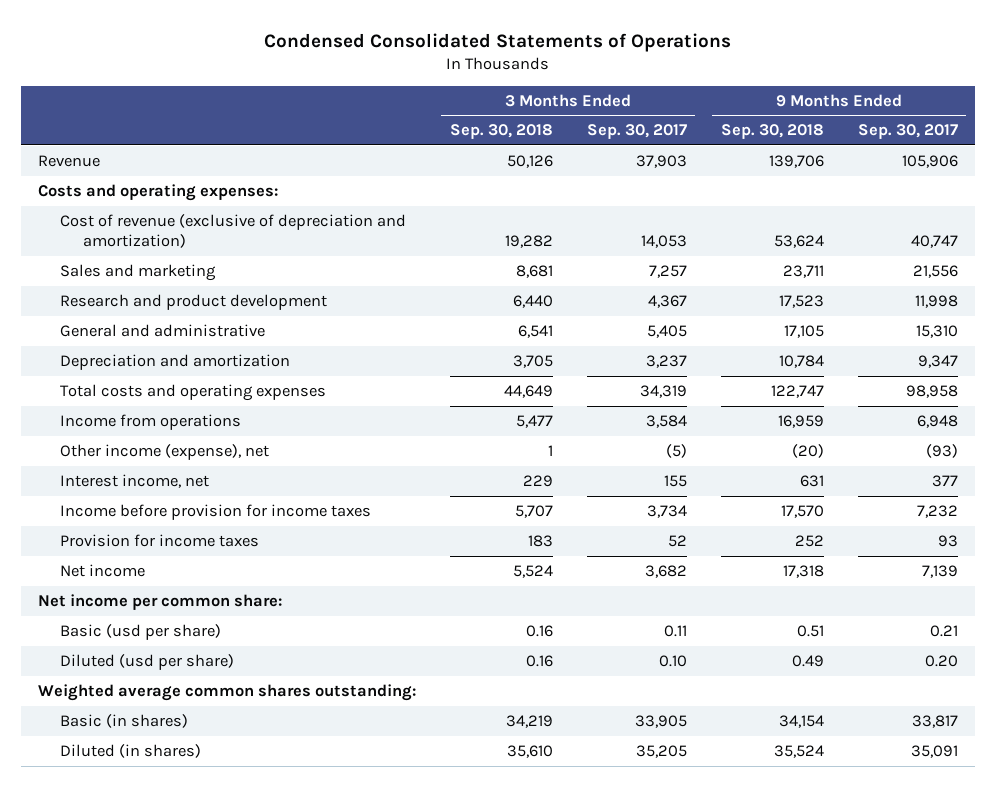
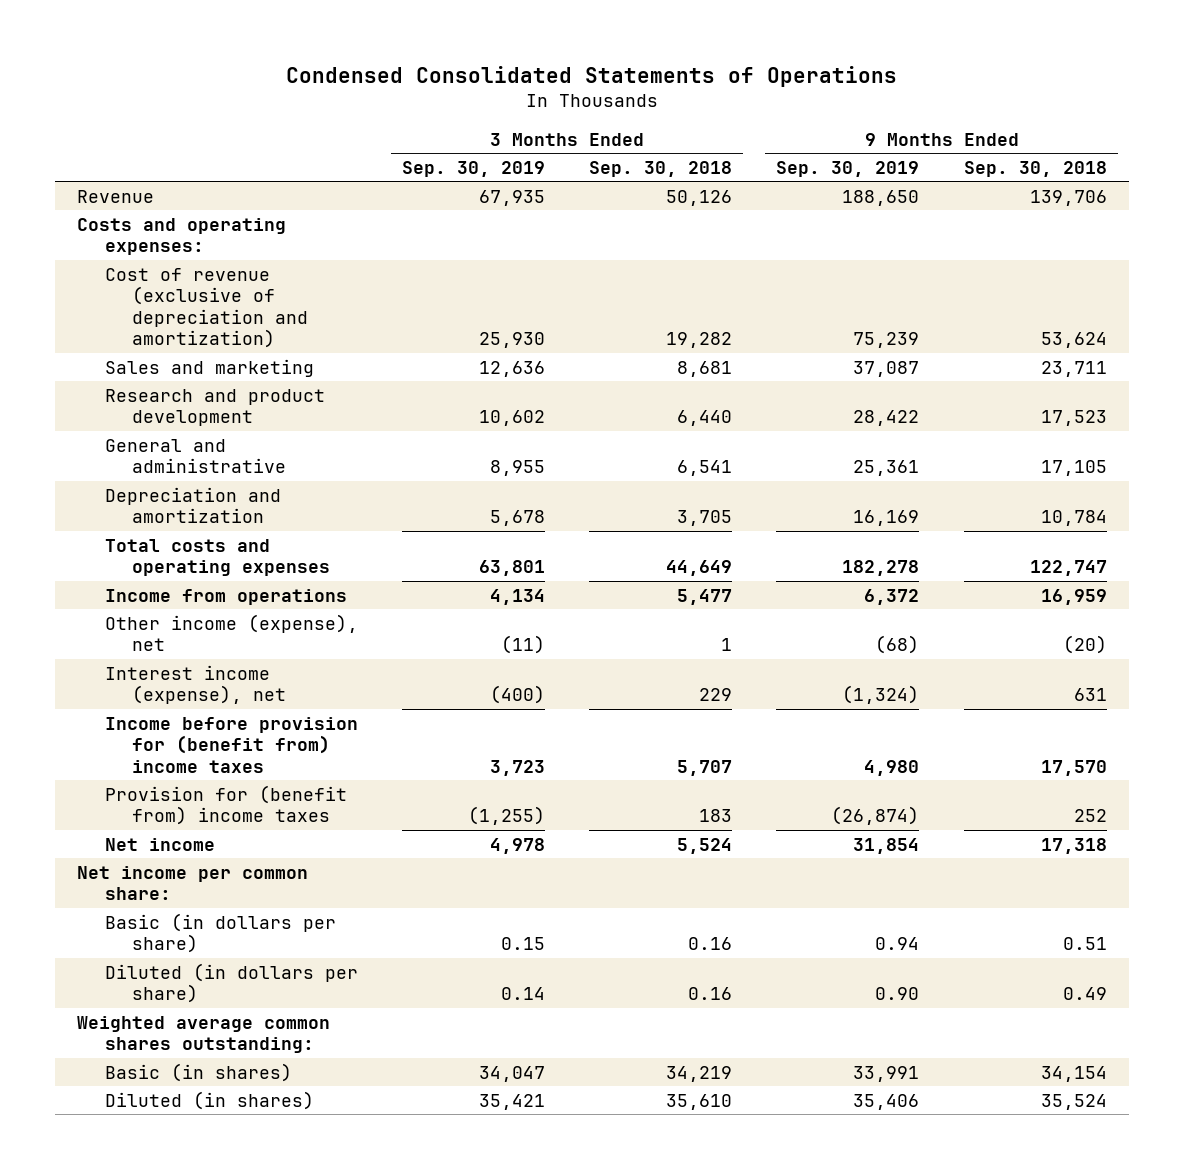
[586,124,687,140] Sep. 30, 2017 -> none
[857,124,958,140] Sep. 30, 2017 -> none
none -> [401,160,545,177] Sep. 30, 2019
none -> [776,160,920,177] Sep. 30, 2019
[60,474,210,489] Interest income, net -> [104,664,287,705] Interest income (expense), net
[60,504,372,521] Income before provision for income taxes -> [104,716,358,773] Income before provision for (benefit from) income taxes
[60,534,260,548] Provision for income taxes -> [104,784,347,826] Provision for (benefit from) income taxes
[60,624,222,641] Basic (usd per share) -> [104,912,336,954] Basic (in dollars per share)
[60,654,235,671] Diluted (usd per share) -> [104,962,358,1004] Diluted (in dollars per share)

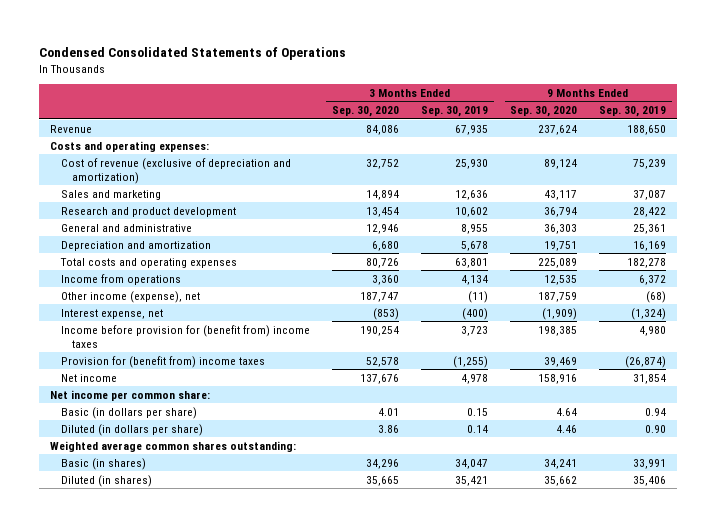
[589,160,733,177] Sep. 30, 2018 -> none
[963,160,1107,177] Sep. 30, 2018 -> none
none -> [331,106,399,118] Sep. 30, 2020
none -> [510,106,578,118] Sep. 30, 2020
[104,664,287,705] Interest income (expense), net -> [60,308,163,319] Interest expense, net

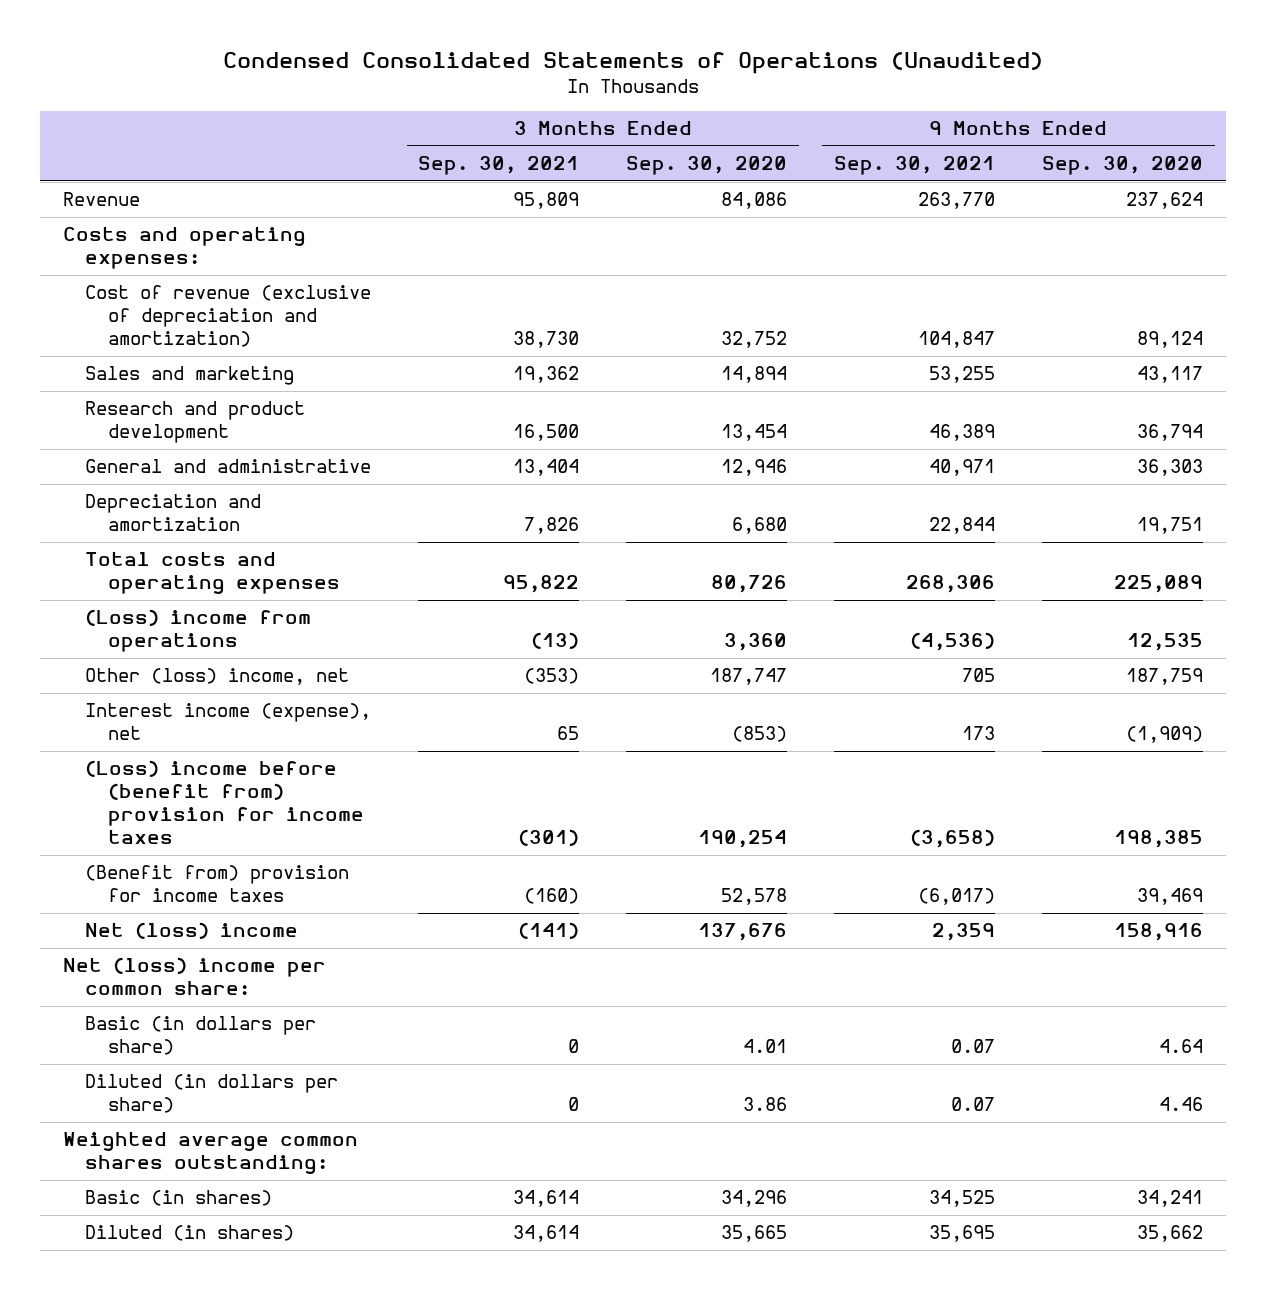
[39,47,347,61] Condensed Consolidated Statements of Operations -> [222,51,1043,74] Condensed Consolidated Statements of Operations (Unaudited)
[421,106,489,118] Sep. 30, 2019 -> none
[599,106,667,118] Sep. 30, 2019 -> none
none -> [418,156,580,176] Sep. 30, 2021
none -> [834,156,996,176] Sep. 30, 2021
[60,273,181,285] Income from operations -> [85,609,312,653] (Loss) income from operations
[60,290,200,303] Other income (expense), net -> [85,668,350,686] Other (loss) income, net
[60,308,163,319] Interest expense, net -> [85,703,372,741] Interest income (expense), net
[60,324,310,348] Income before provision for (benefit from) income taxes -> [85,760,364,845] (Loss) income before (benefit from) provision for income taxes
[60,355,265,368] Provision for (benefit from) income taxes -> [85,865,350,903] (Benefit from) provision for income taxes
[60,373,117,382] Net income -> [85,922,299,940] Net (loss) income
[50,389,211,401] Net income per common share: -> [62,957,326,996] Net (loss) income per common share:

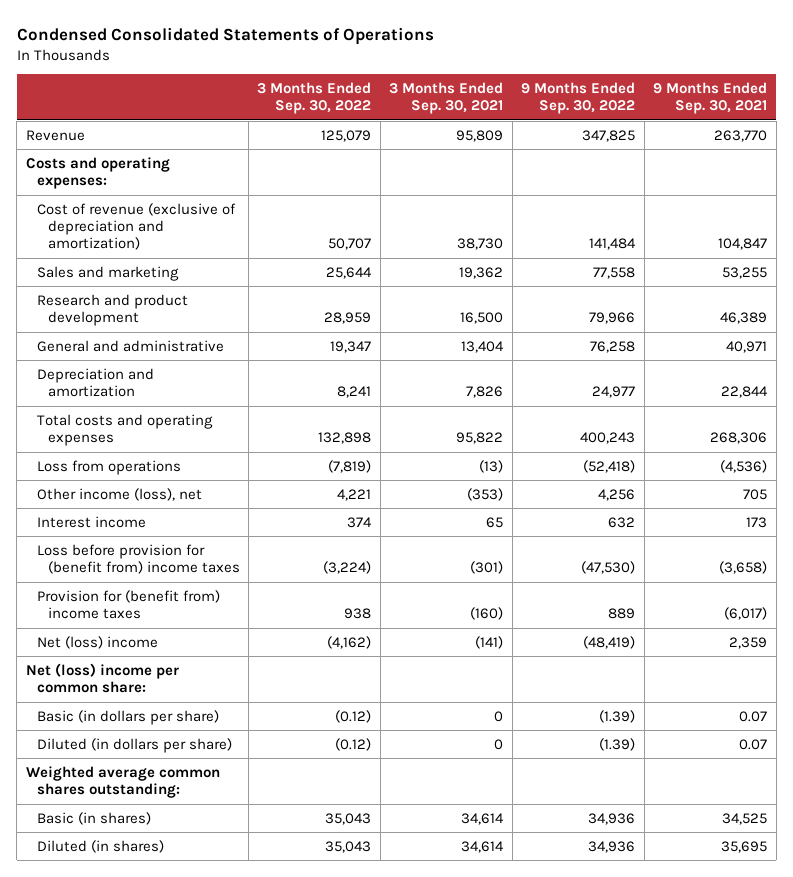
[222,51,1043,74] Condensed Consolidated Statements of Operations (Unaudited) -> [16,26,434,45] Condensed Consolidated Statements of Operations
[626,156,788,176] Sep. 30, 2020 -> none
[1041,156,1203,176] Sep. 30, 2020 -> none
none -> [257,82,372,115] 3 Months Ended Sep. 30, 2022
none -> [521,82,636,115] 9 Months Ended Sep. 30, 2022
[85,609,312,653] (Loss) income from operations -> [36,459,181,475] Loss from operations
[85,668,350,686] Other (loss) income, net -> [36,487,202,501] Other income (loss), net
[85,703,372,741] Interest income (expense), net -> [36,515,146,528] Interest income
[85,760,364,845] (Loss) income before (benefit from) provision for income taxes -> [36,543,240,575] Loss before provision for (benefit from) income taxes
[85,865,350,903] (Benefit from) provision for income taxes -> [36,589,220,620] Provision for (benefit from) income taxes

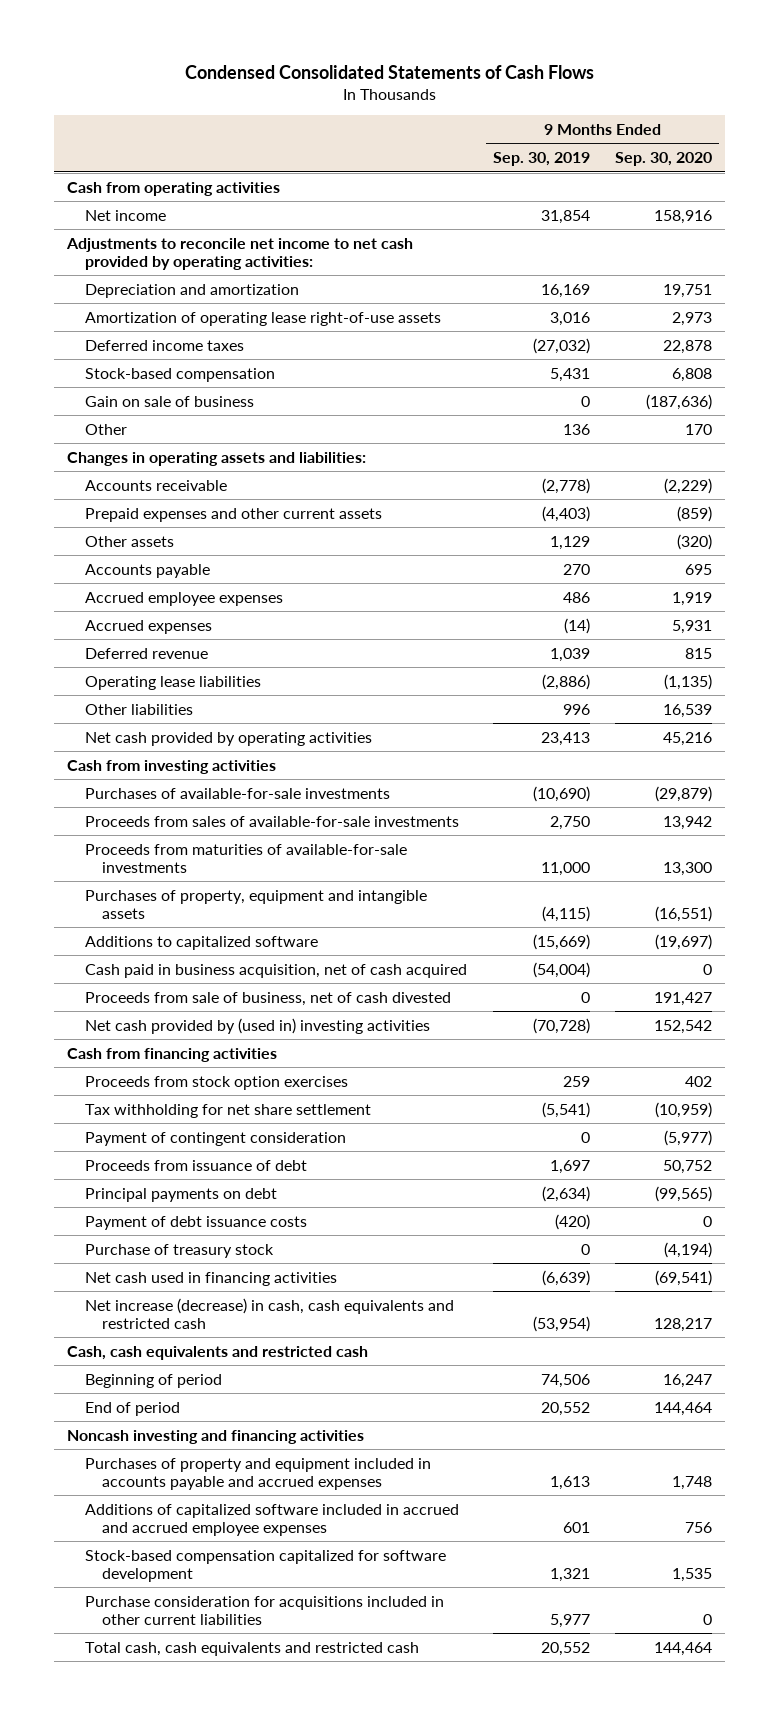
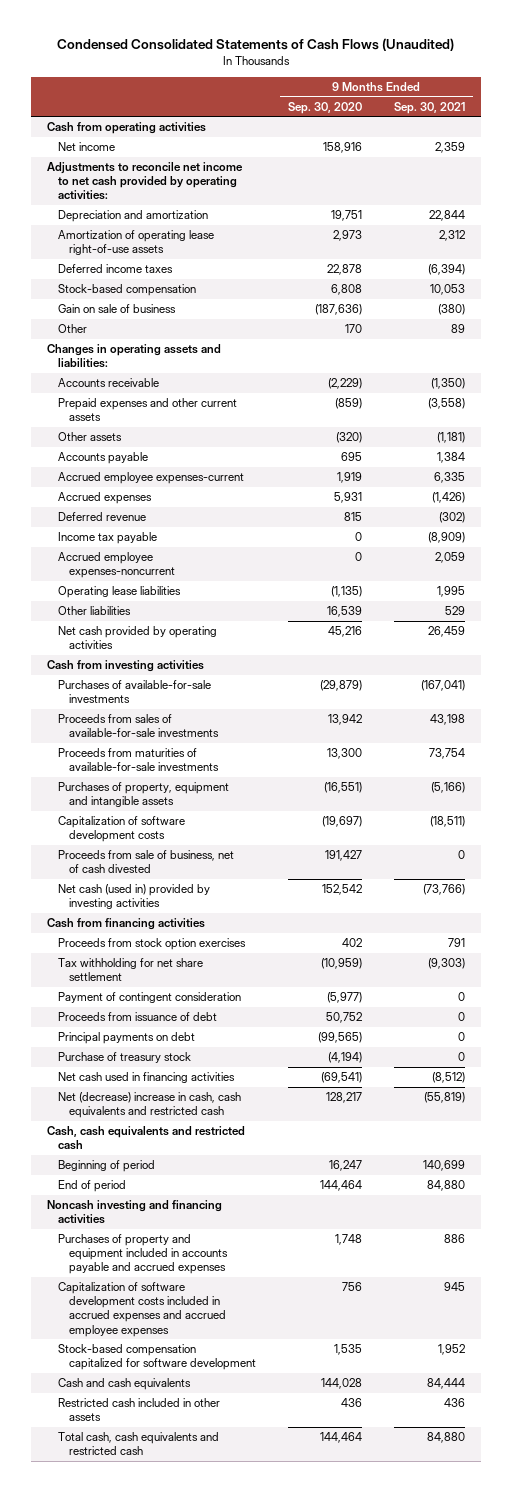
[184,64,594,79] Condensed Consolidated Statements of Cash Flows -> [56,38,454,52] Condensed Consolidated Statements of Cash Flows (Unaudited)
[492,152,590,167] Sep. 30, 2019 -> none
none -> [393,101,465,114] Sep. 30, 2021
[84,591,283,606] Accrued employee expenses -> [57,472,244,485] Accrued employee expenses-current
none -> [57,532,157,545] Income tax payable
none -> [57,552,175,579] Accrued employee expenses-noncurrent
[84,963,467,978] Cash paid in business acquisition, net of cash acquired -> none
[84,935,318,950] Additions to capitalized software -> [57,816,185,843] Capitalization of software development costs
[84,1017,430,1034] Net cash provided by (used in) investing activities -> [57,884,210,910] Net cash (used in) provided by investing activities
[84,1215,307,1230] Payment of debt issuance costs -> none
[84,1297,454,1329] Net increase (decrease) in cash, cash equivalents and restricted cash -> [57,1092,241,1119] Net (decrease) increase in cash, cash equivalents and restricted cash
[84,1503,459,1536] Additions of capitalized software included in accrued and accrued employee expenses -> [57,1282,226,1337] Capitalization of software development costs included in accrued expenses and accrued employee expenses
[84,1595,444,1625] Purchase consideration for acquisitions included in other current liabilities -> none
none -> [57,1378,191,1391] Cash and cash equivalents
none -> [57,1398,220,1422] Restricted cash included in other assets

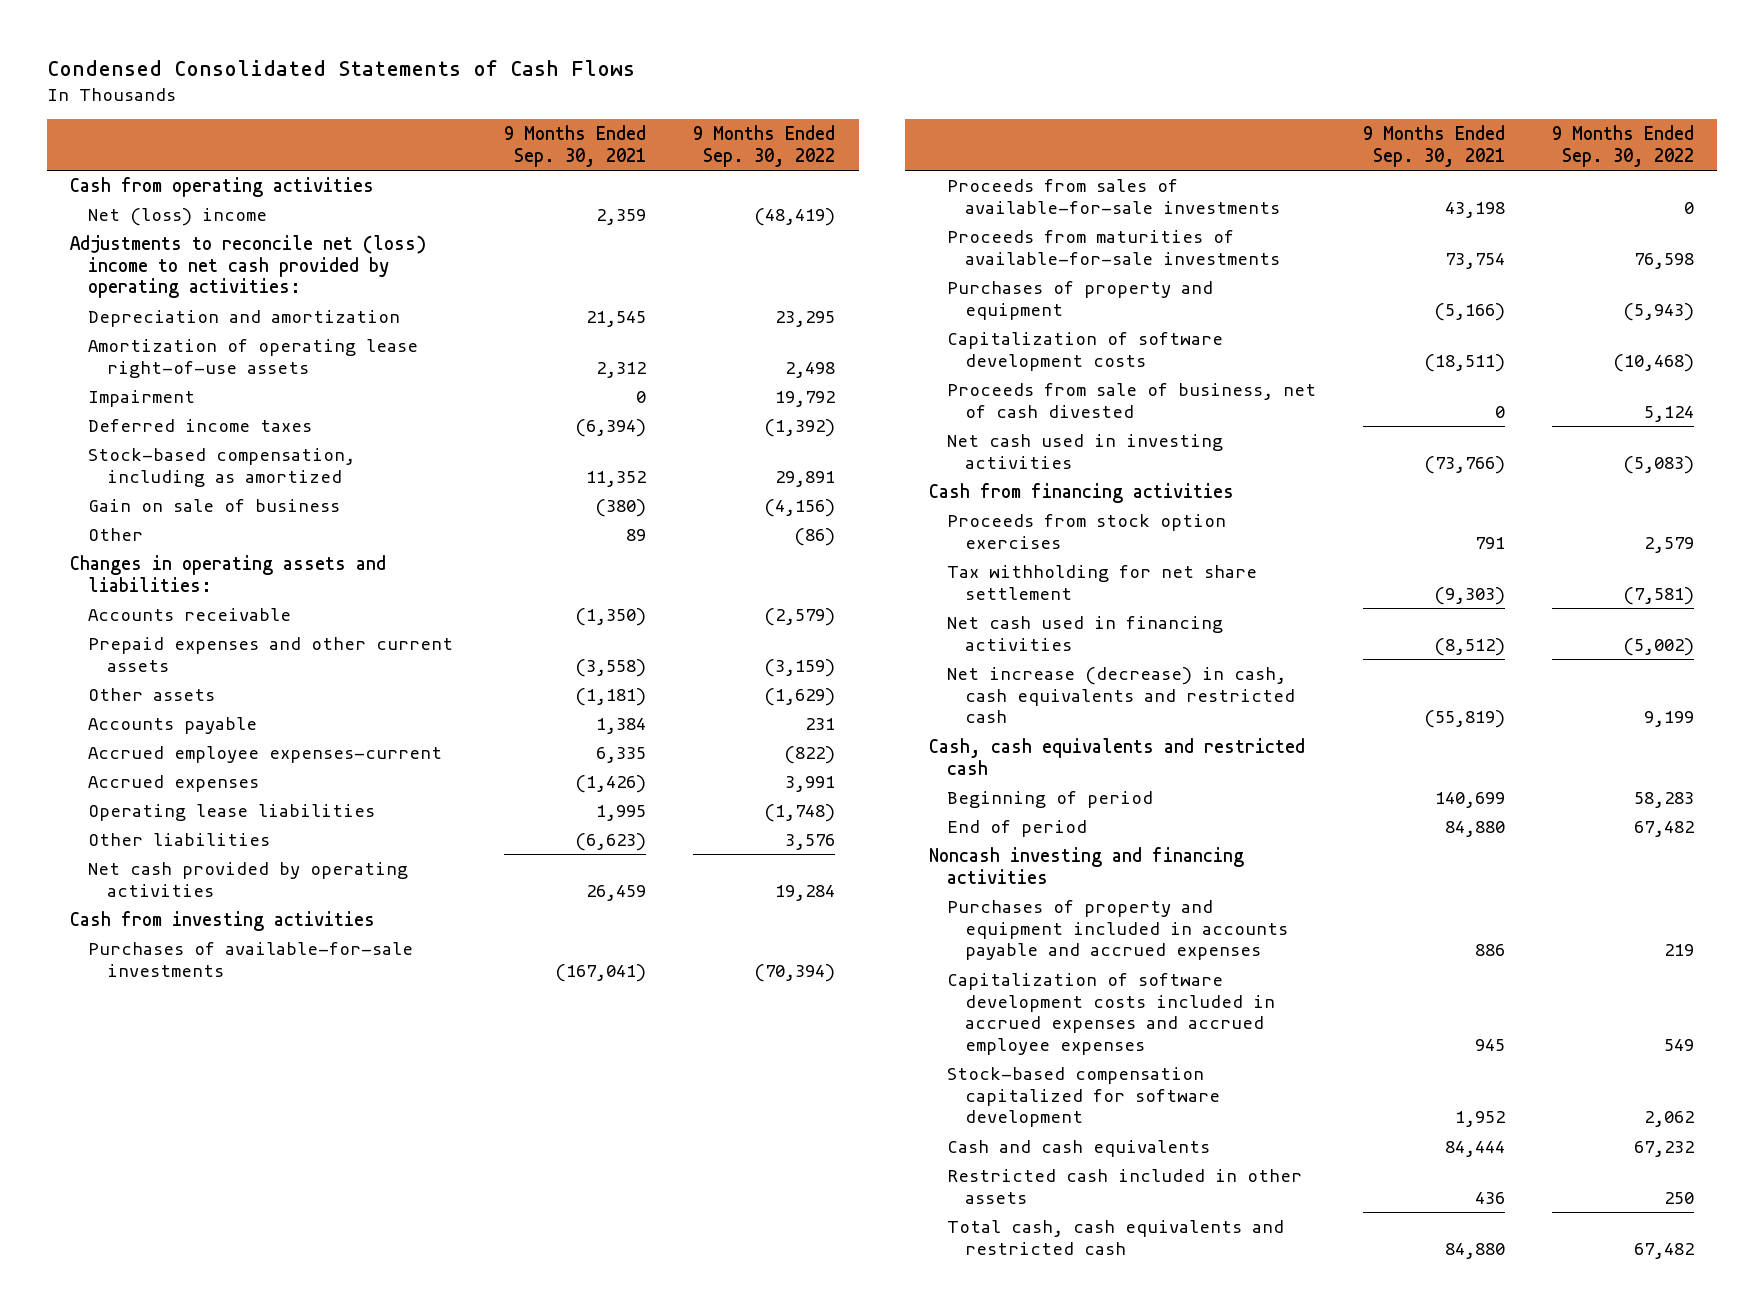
[56,38,454,52] Condensed Consolidated Statements of Cash Flows (Unaudited) -> [46,59,635,76] Condensed Consolidated Statements of Cash Flows
[287,101,362,114] Sep. 30, 2020 -> none
none -> [693,125,836,168] 9 Months Ended Sep. 30, 2022
[57,142,115,152] Net income -> [88,208,268,227] Net (loss) income
[46,162,243,201] Adjustments to reconcile net income to net cash provided by operating activities: -> [70,235,427,299] Adjustments to reconcile net (loss) income to net cash provided by operating activities:
[428,210,465,222] 22,844 -> [586,311,647,328] 21,545
none -> [88,390,196,408] Impairment
[57,284,196,297] Stock-based compensation -> [88,448,356,487] Stock-based compensation, including as amortized
[429,284,465,296] 10,053 -> [586,470,647,487] 11,352
[57,512,146,522] Deferred revenue -> none
[57,532,157,545] Income tax payable -> none
[57,552,175,579] Accrued employee expenses-noncurrent -> none
[444,606,465,616] 529 -> [575,833,647,852] (6,623)
[57,782,229,808] Purchases of property, equipment and intangible assets -> [947,281,1214,320] Purchases of property and equipment
[57,884,210,910] Net cash (used in) provided by investing activities -> [947,434,1224,469] Net cash used in investing activities
[57,992,241,1004] Payment of contingent consideration -> none
[57,1012,217,1022] Proceeds from issuance of debt -> none
[57,1032,195,1045] Principal payments on debt -> none
[57,1052,191,1064] Purchase of treasury stock -> none
[57,1092,241,1119] Net (decrease) increase in cash, cash equivalents and restricted cash -> [947,667,1296,724] Net increase (decrease) in cash, cash equivalents and restricted cash

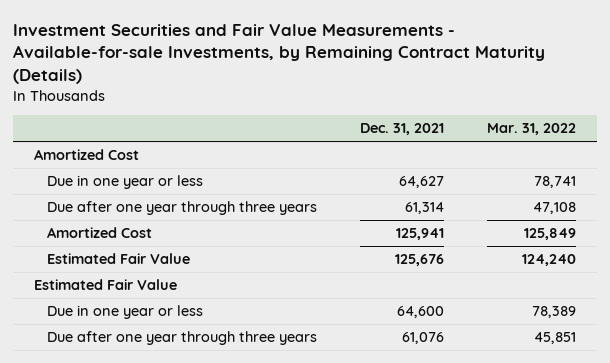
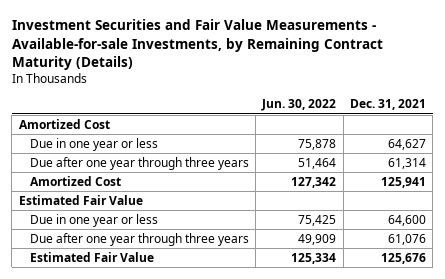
[486,123,576,136] Mar. 31, 2022 -> none
none -> [261,99,337,112] Jun. 30, 2022
[46,253,190,265] Estimated Fair Value -> [29,251,154,262] Estimated Fair Value

